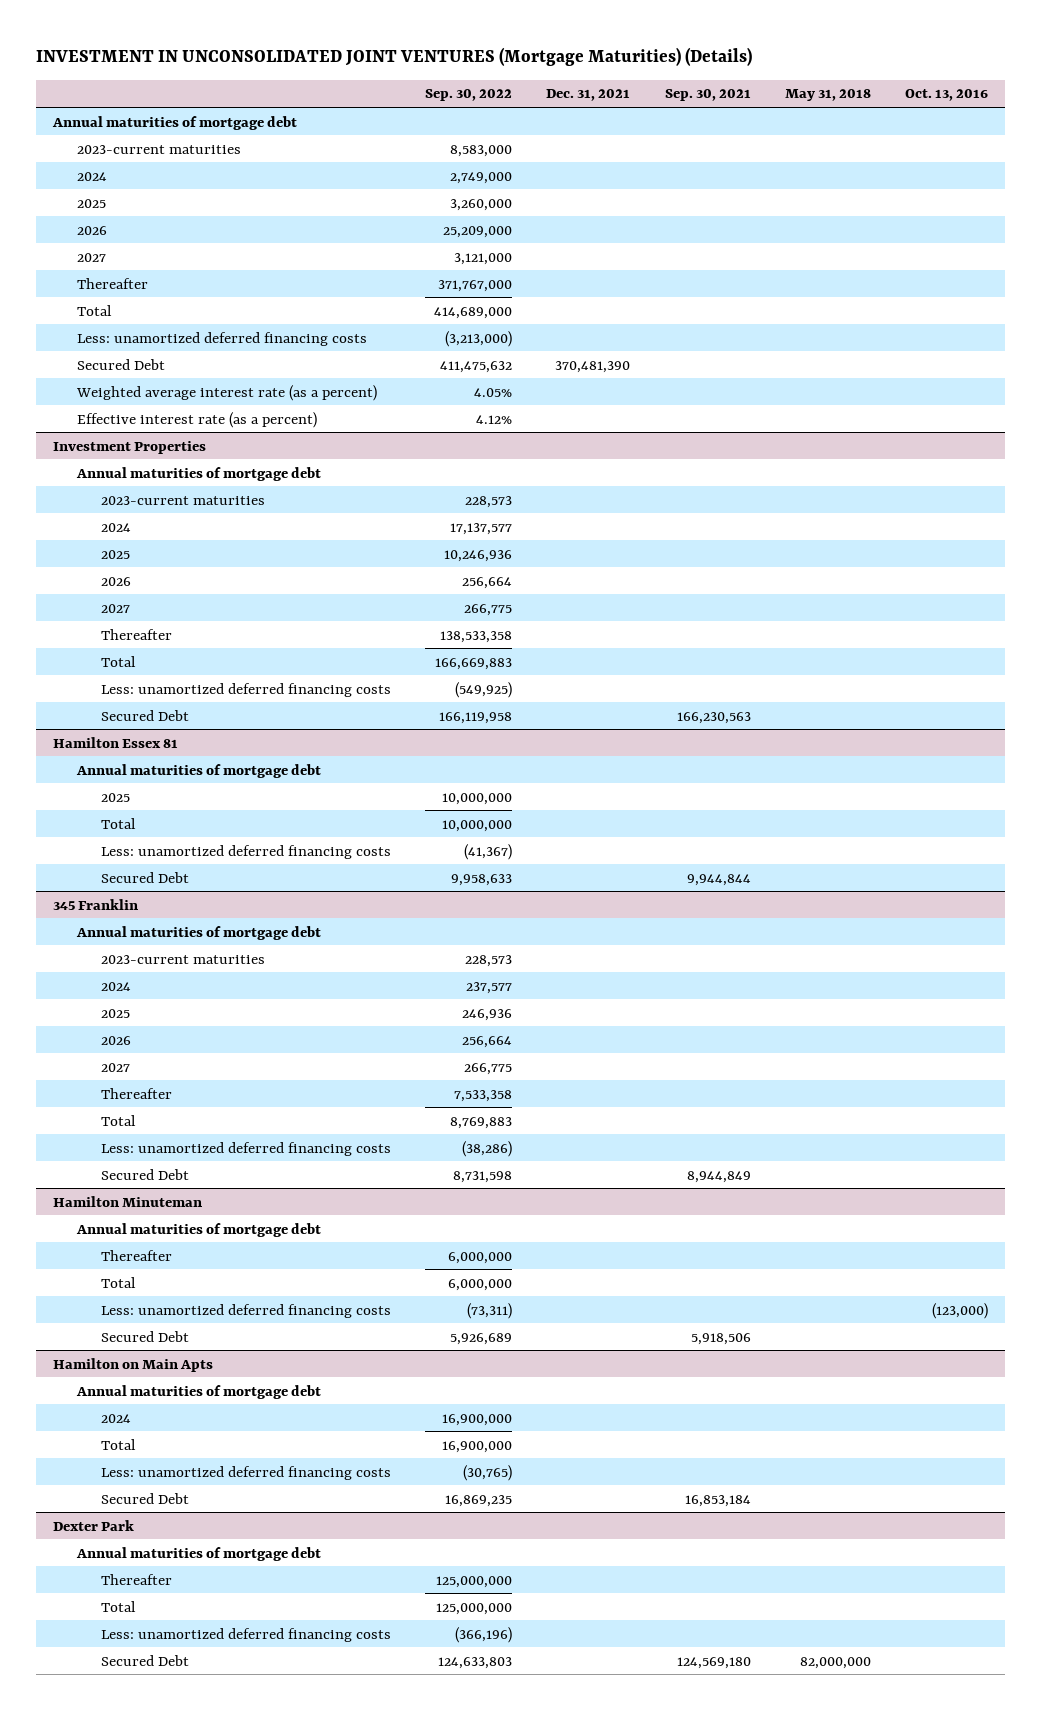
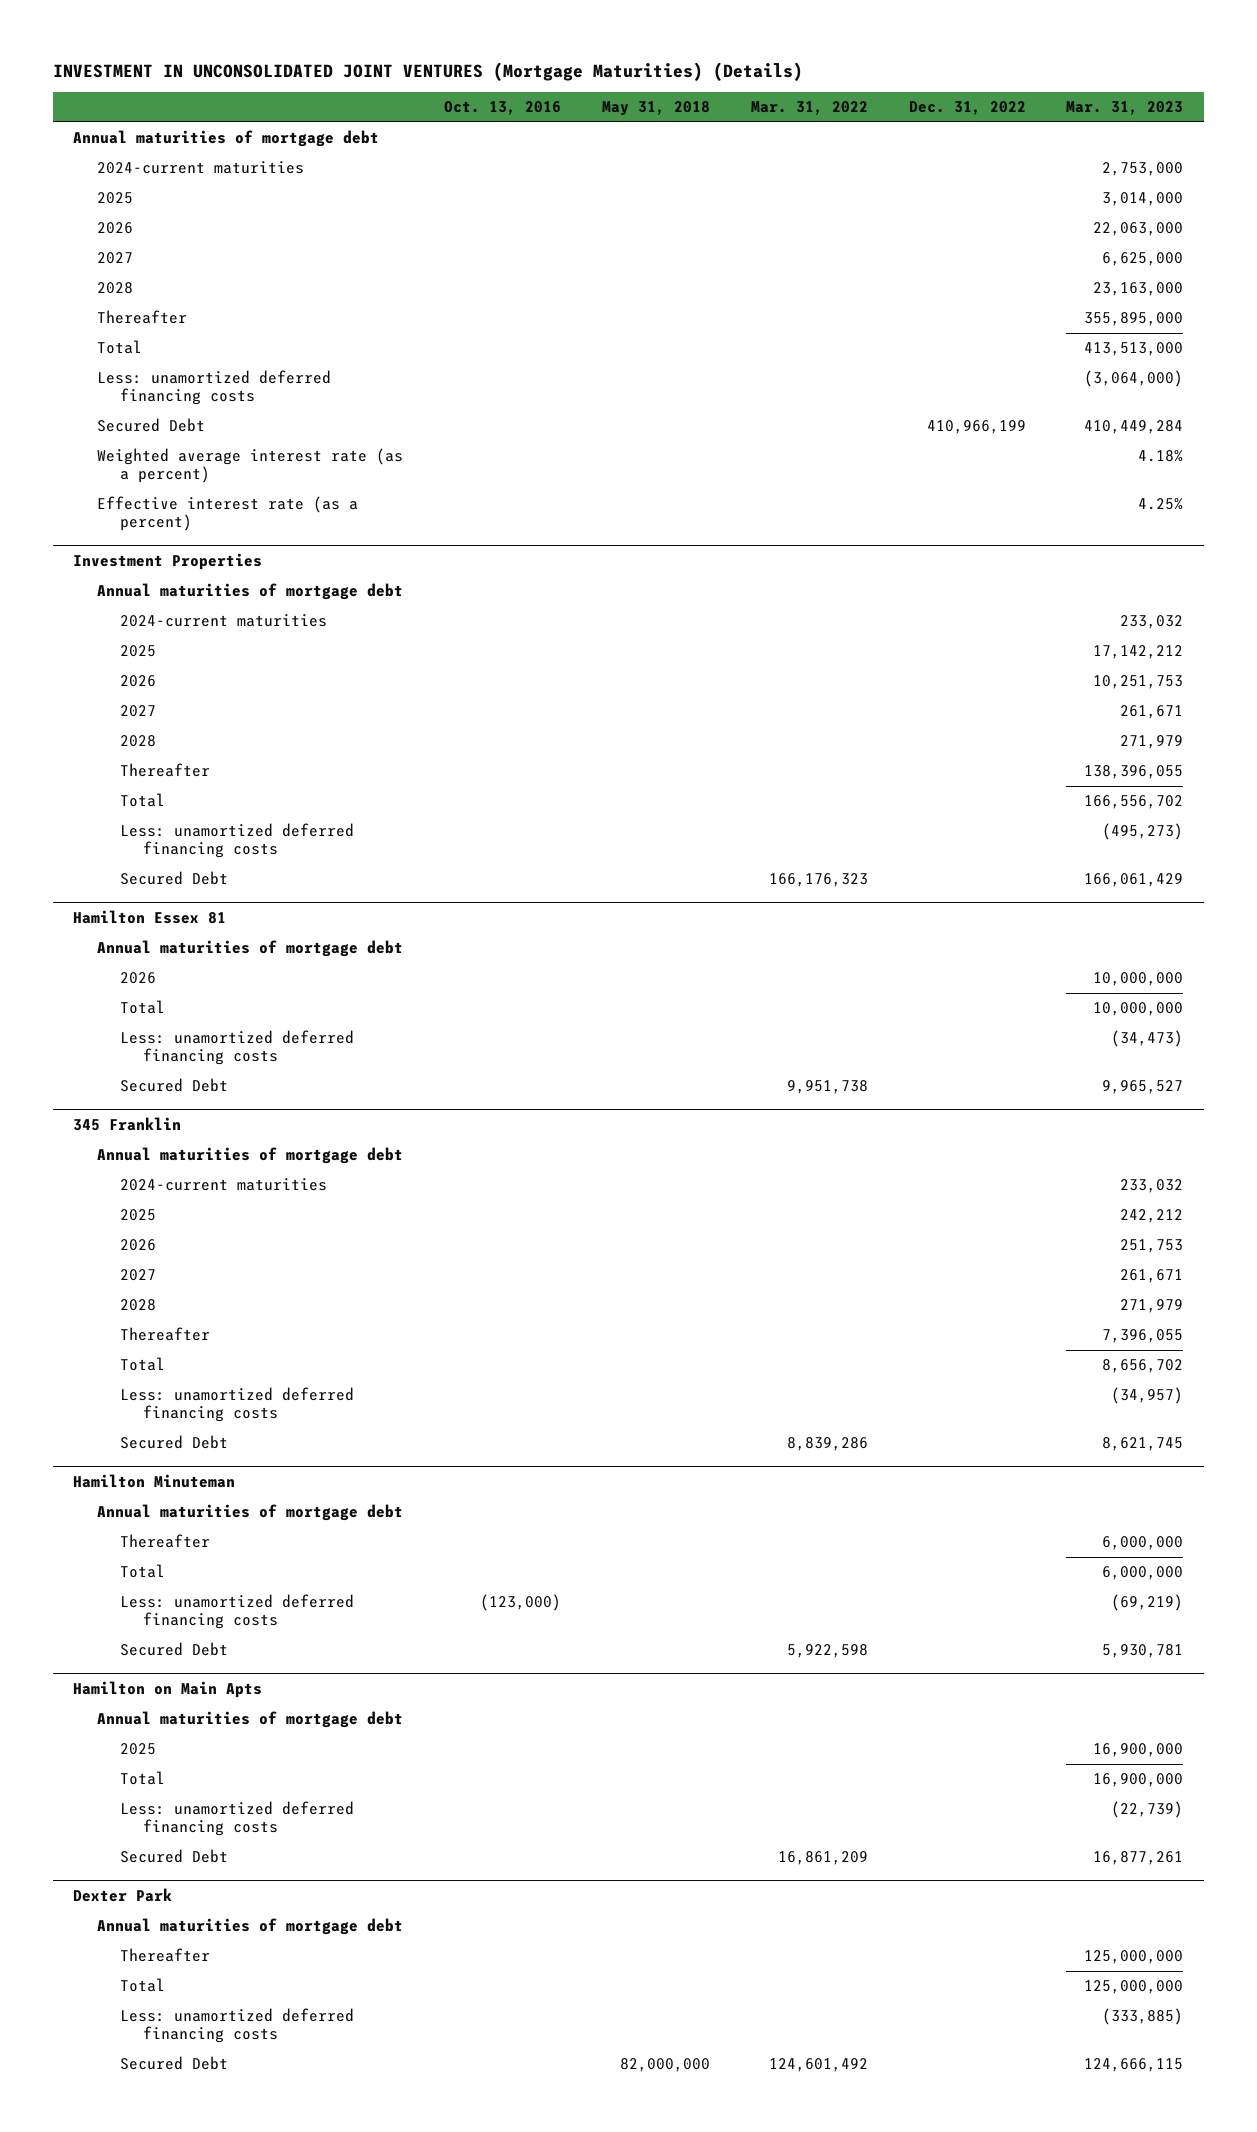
[424,89,512,102] Sep. 30, 2022 -> none
[546,89,631,102] Dec. 31, 2021 -> none
[664,89,751,102] Sep. 30, 2021 -> none
none -> [750,101,868,116] Mar. 31, 2022
none -> [908,101,1026,116] Dec. 31, 2022
none -> [1066,101,1184,116] Mar. 31, 2023
[76,171,107,181] 2024 -> none
[76,144,241,154] 2023-current maturities -> [96,161,304,175] 2024-current maturities
none -> [96,282,133,295] 2028
[100,522,131,532] 2024 -> none
[100,495,265,505] 2023-current maturities -> [119,614,327,628] 2024-current maturities
none -> [119,735,156,748] 2028
[100,792,130,802] 2025 -> [119,972,156,985] 2026
[100,981,131,991] 2024 -> none
[100,954,265,964] 2023-current maturities -> [119,1178,327,1192] 2024-current maturities
none -> [119,1299,156,1312] 2028
[100,1413,131,1423] 2024 -> [119,1743,156,1756] 2025

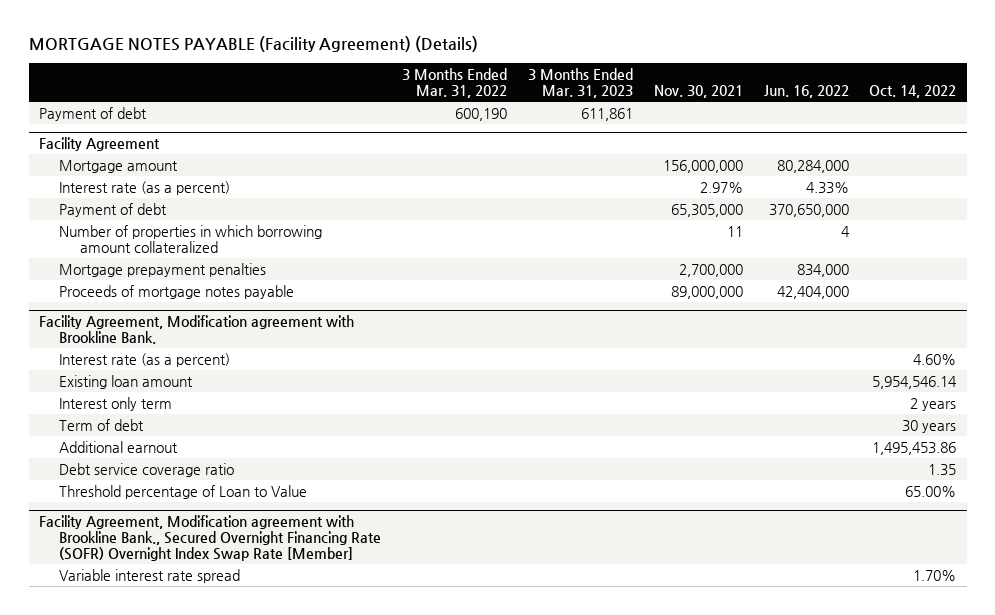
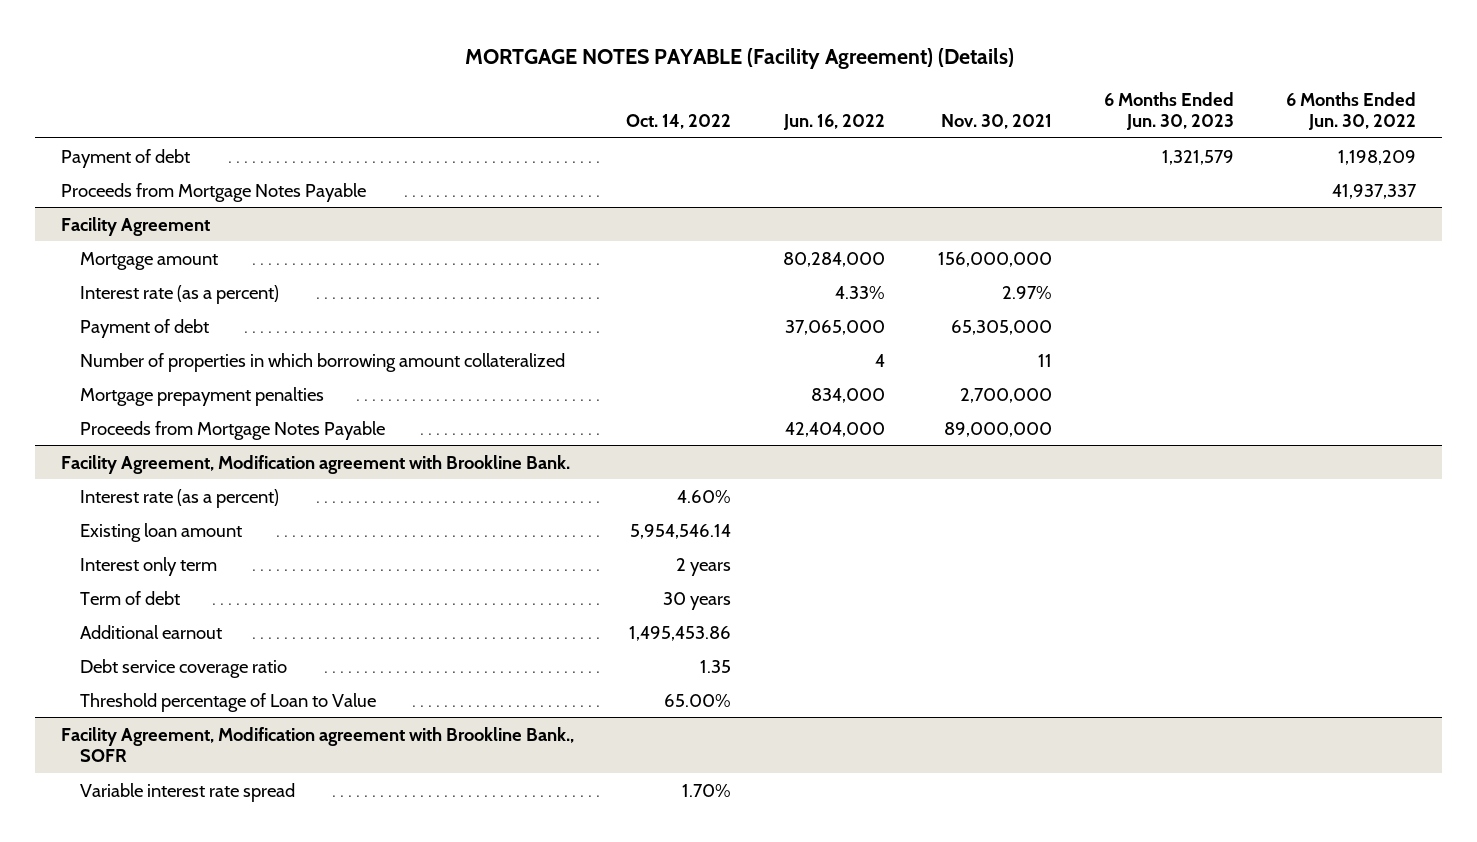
[402,67,508,98] 3 Months Ended Mar. 31, 2022 -> none
[527,67,633,98] 3 Months Ended Mar. 31, 2023 -> none
none -> [1103,91,1234,131] 6 Months Ended Jun. 30, 2023
none -> [1286,91,1417,131] 6 Months Ended Jun. 30, 2022
none -> [61,182,367,202] Proceeds from Mortgage Notes Payable
[768,203,849,217] 370,650,000 -> [785,319,886,335] 37,065,000
[59,284,295,299] Proceeds of mortgage notes payable -> [79,420,385,440] Proceeds from Mortgage Notes Payable
[38,514,382,562] Facility Agreement, Modification agreement with Brookline Bank., Secured Overnight Financing Rate (SOFR) Overnight Index Swap Rate [Member] -> [61,726,575,763] Facility Agreement, Modification agreement with Brookline Bank., SOFR

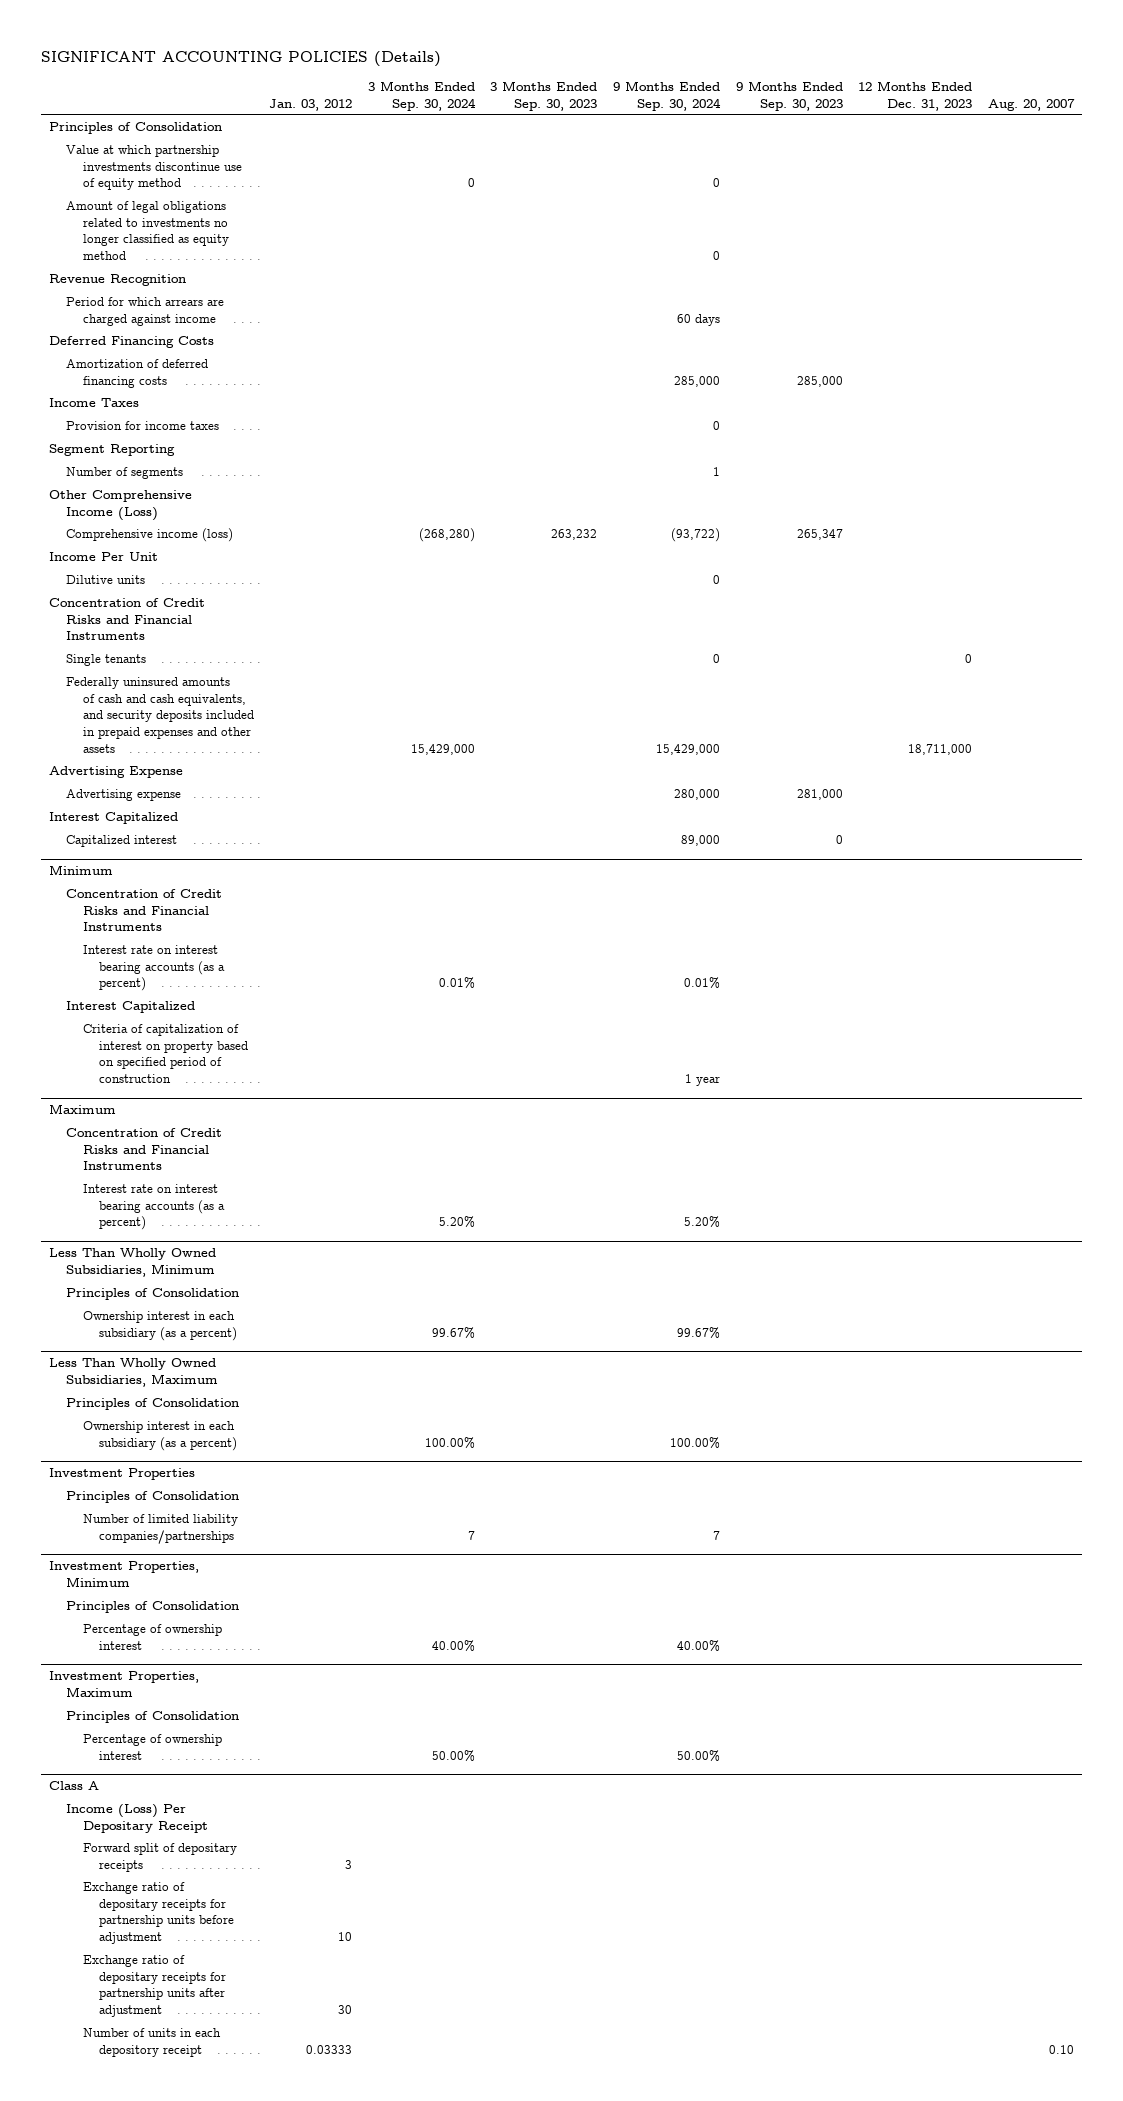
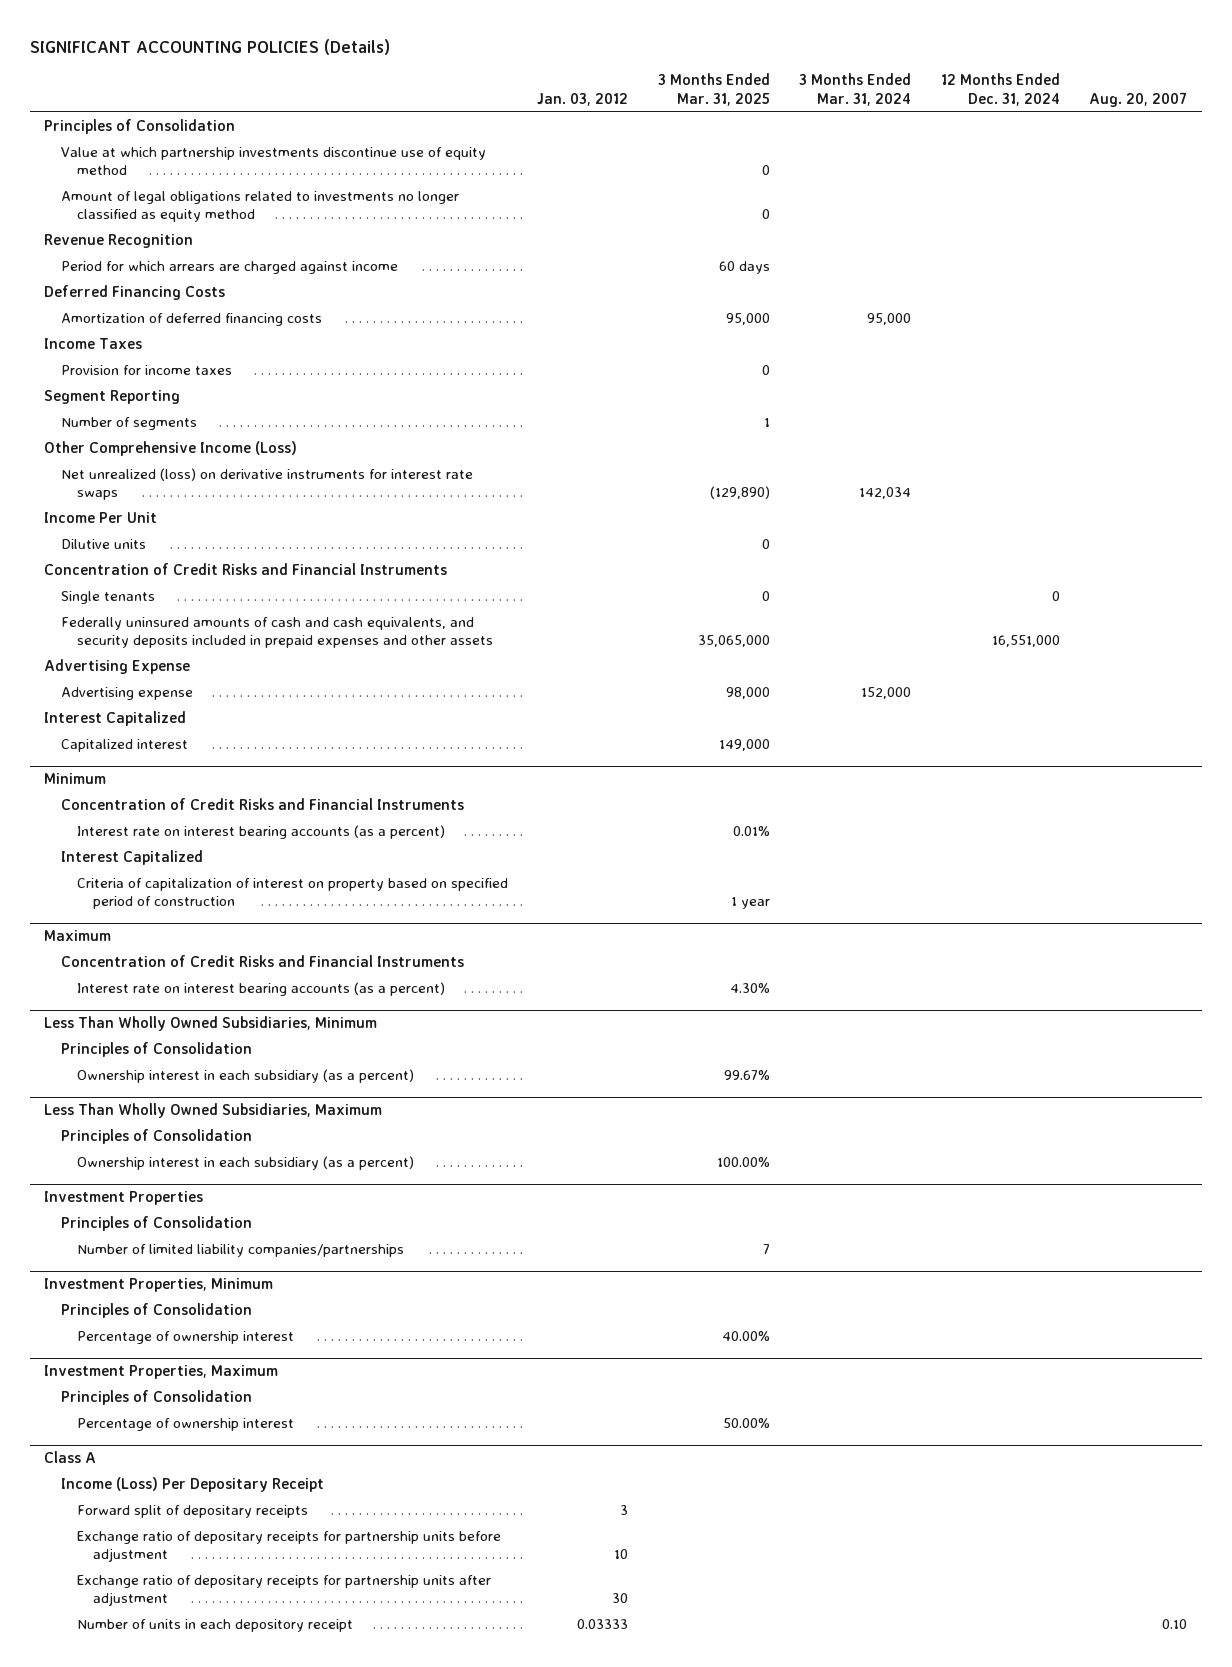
[367,80,476,111] 3 Months Ended Sep. 30, 2024 -> none
[490,80,598,111] 3 Months Ended Sep. 30, 2023 -> none
[613,80,722,111] 9 Months Ended Sep. 30, 2024 -> none
[735,80,843,111] 9 Months Ended Sep. 30, 2023 -> none
[858,80,973,111] 12 Months Ended Dec. 31, 2023 -> none
none -> [657,73,770,106] 3 Months Ended Mar. 31, 2025
none -> [799,73,912,106] 3 Months Ended Mar. 31, 2024
none -> [940,73,1060,106] 12 Months Ended Dec. 31, 2024
[65,527,233,542] Comprehensive income (loss) -> [60,467,473,501] Net unrealized (loss) on derivative instruments for interest rate swaps

